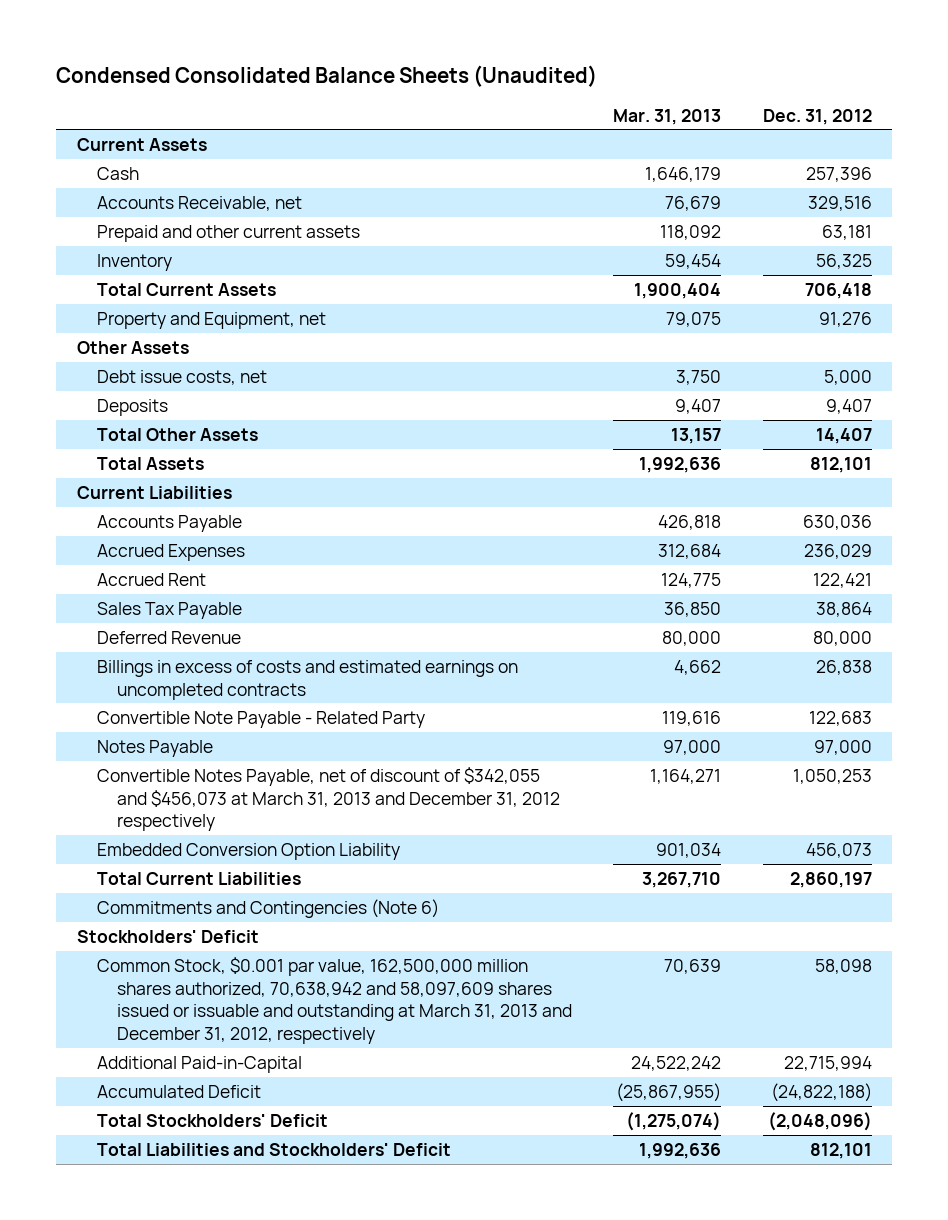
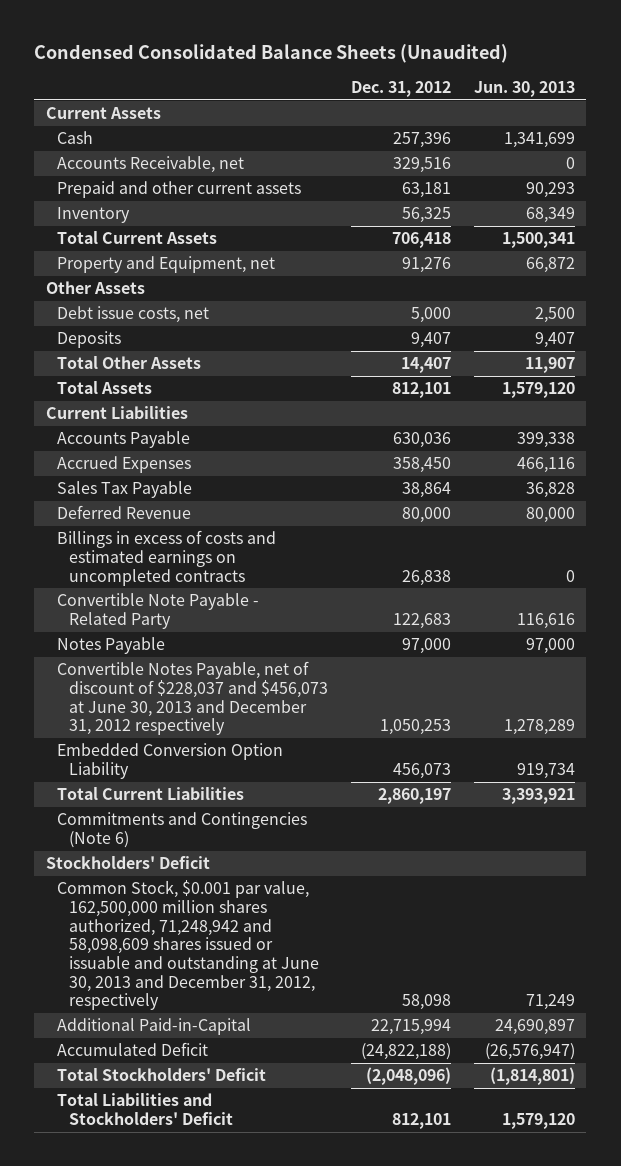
[613,108,722,125] Mar. 31, 2013 -> none
none -> [474,80,576,97] Jun. 30, 2013
[96,572,206,586] Accrued Rent -> none
[803,543,872,559] 236,029 -> [393,457,452,474] 358,450
[96,766,561,832] Convertible Notes Payable, net of discount of $342,055 and $456,073 at March 31, 2013 and December 31, 2012 respectively -> [57,661,329,736] Convertible Notes Payable, net of discount of $228,037 and $456,073 at June 30, 2013 and December 31, 2012 respectively
[96,956,573,1045] Common Stock, $0.001 par value, 162,500,000 million shares authorized, 70,638,942 and 58,097,609 shares issued or issuable and outstanding at March 31, 2013 and December 31, 2012, respectively -> [57,880,320,1011] Common Stock, $0.001 par value, 162,500,000 million shares authorized, 71,248,942 and 58,098,609 shares issued or issuable and outstanding at June 30, 2013 and December 31, 2012, respectively

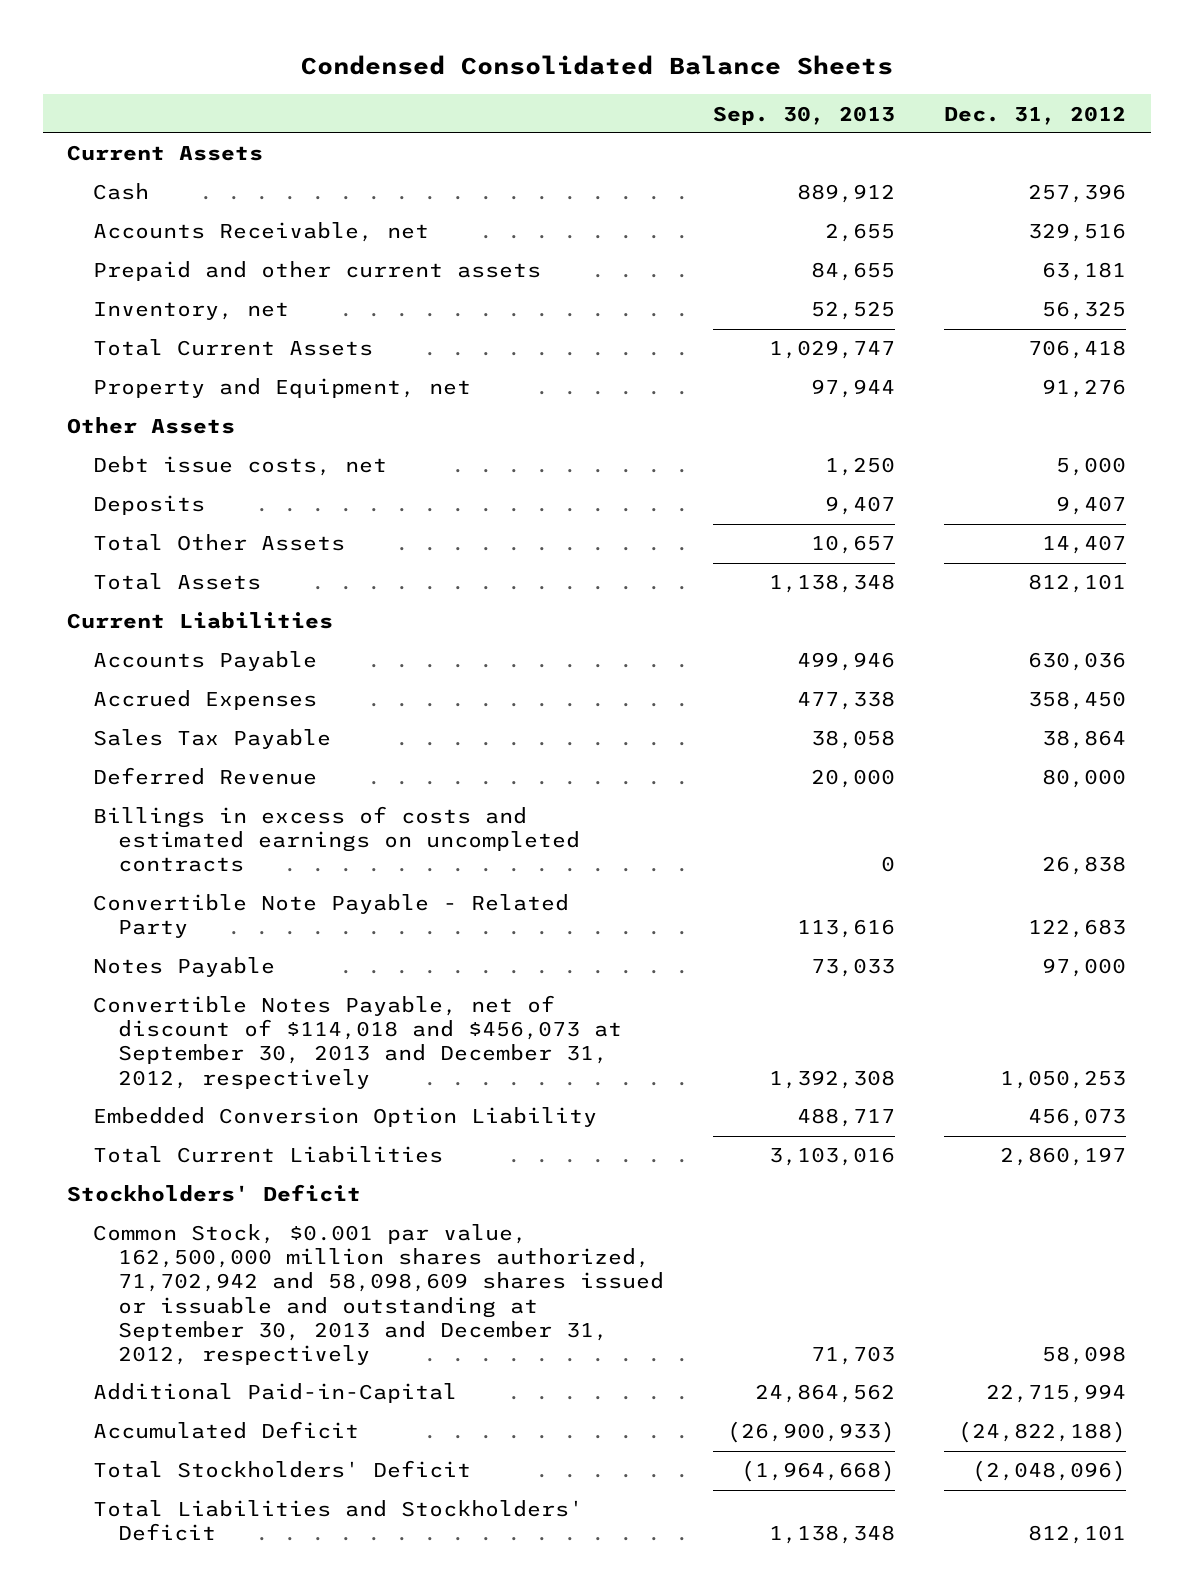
[34,43,509,63] Condensed Consolidated Balance Sheets (Unaudited) -> [300,55,893,76] Condensed Consolidated Balance Sheets
[474,80,576,97] Jun. 30, 2013 -> none
none -> [713,105,896,125] Sep. 30, 2013
[57,207,131,224] Inventory -> [92,302,289,321] Inventory, net
[57,661,329,736] Convertible Notes Payable, net of discount of $228,037 and $456,073 at June 30, 2013 and December 31, 2012 respectively -> [92,995,623,1089] Convertible Notes Payable, net of discount of $114,018 and $456,073 at September 30, 2013 and December 31, 2012, respectively
[57,812,308,849] Commitments and Contingencies (Note 6) -> none
[57,880,320,1011] Common Stock, $0.001 par value, 162,500,000 million shares authorized, 71,248,942 and 58,098,609 shares issued or issuable and outstanding at June 30, 2013 and December 31, 2012, respectively -> [92,1224,665,1365] Common Stock, $0.001 par value, 162,500,000 million shares authorized, 71,702,942 and 58,098,609 shares issued or issuable and outstanding at September 30, 2013 and December 31, 2012, respectively

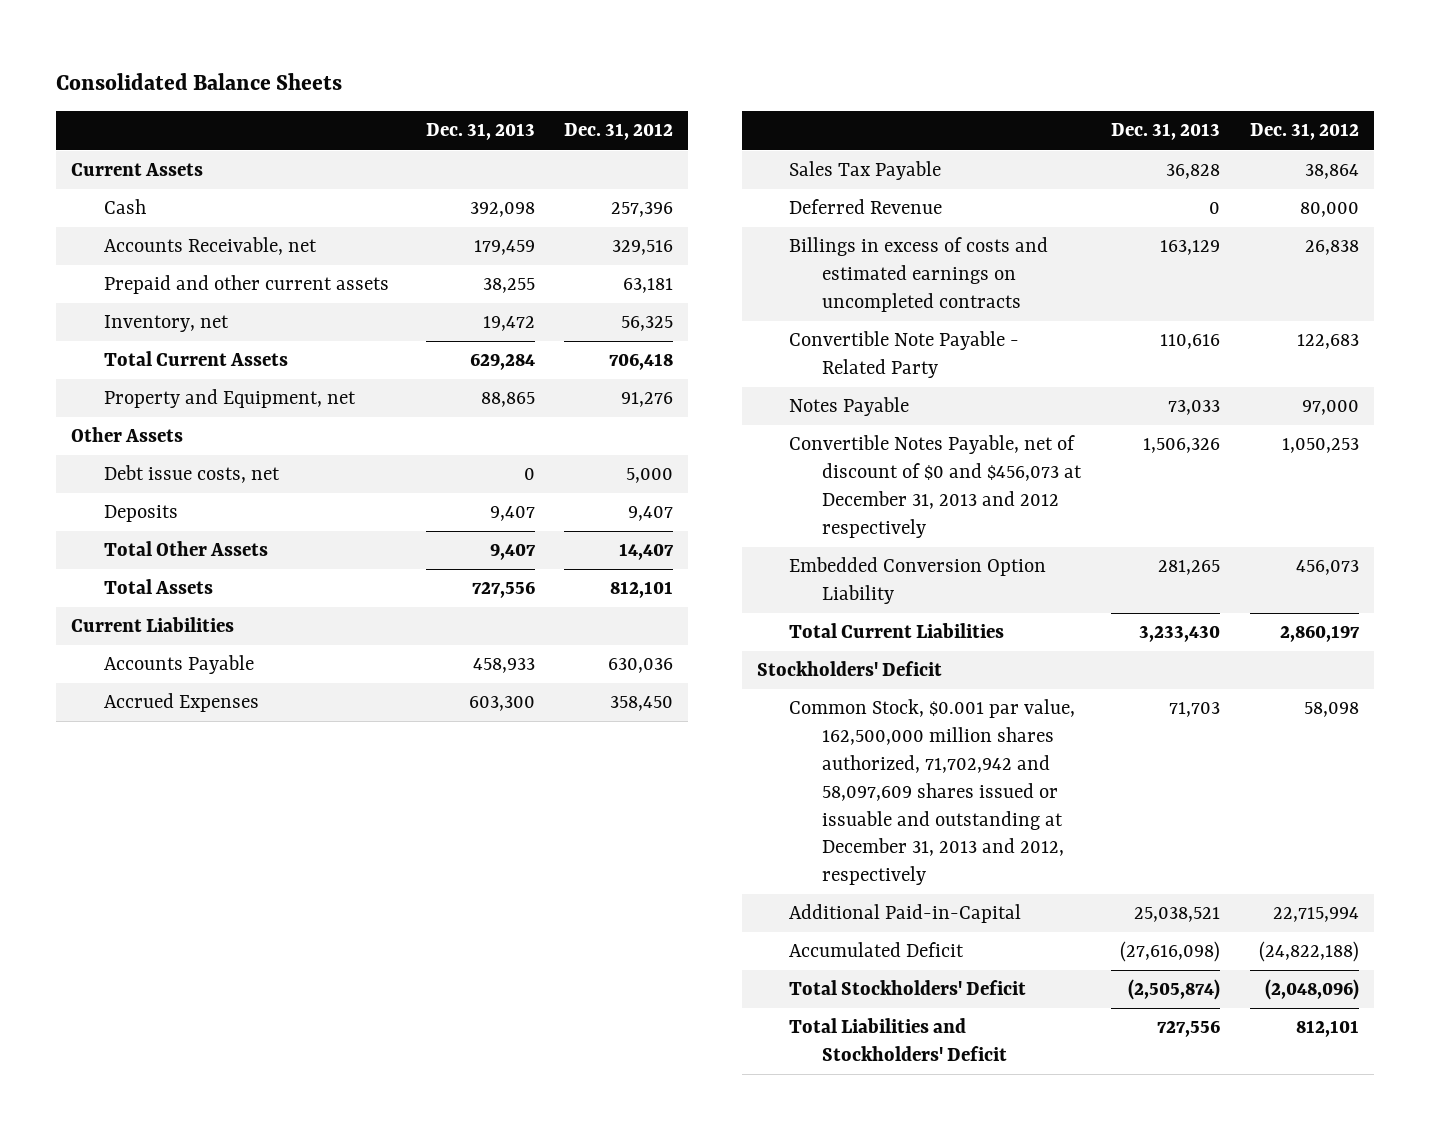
[300,55,893,76] Condensed Consolidated Balance Sheets -> [56,72,343,90] Consolidated Balance Sheets
[713,105,896,125] Sep. 30, 2013 -> none
none -> [425,123,535,141] Dec. 31, 2013
[92,995,623,1089] Convertible Notes Payable, net of discount of $114,018 and $456,073 at September 30, 2013 and December 31, 2012, respectively -> [789,435,1083,538] Convertible Notes Payable, net of discount of $0 and $456,073 at December 31, 2013 and 2012 respectively
[92,1224,665,1365] Common Stock, $0.001 par value, 162,500,000 million shares authorized, 71,702,942 and 58,098,609 shares issued or issuable and outstanding at September 30, 2013 and December 31, 2012, respectively -> [789,699,1076,886] Common Stock, $0.001 par value, 162,500,000 million shares authorized, 71,702,942 and 58,097,609 shares issued or issuable and outstanding at December 31, 2013 and 2012, respectively

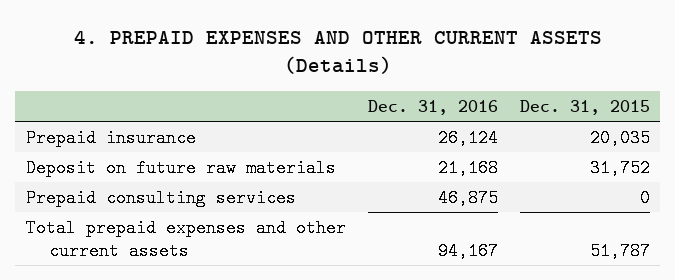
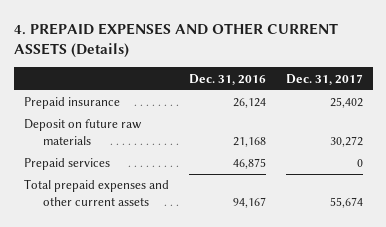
[519,99,650,115] Dec. 31, 2015 -> none
none -> [285,73,363,85] Dec. 31, 2017
[25,188,296,207] Prepaid consulting services -> [23,158,110,171] Prepaid services

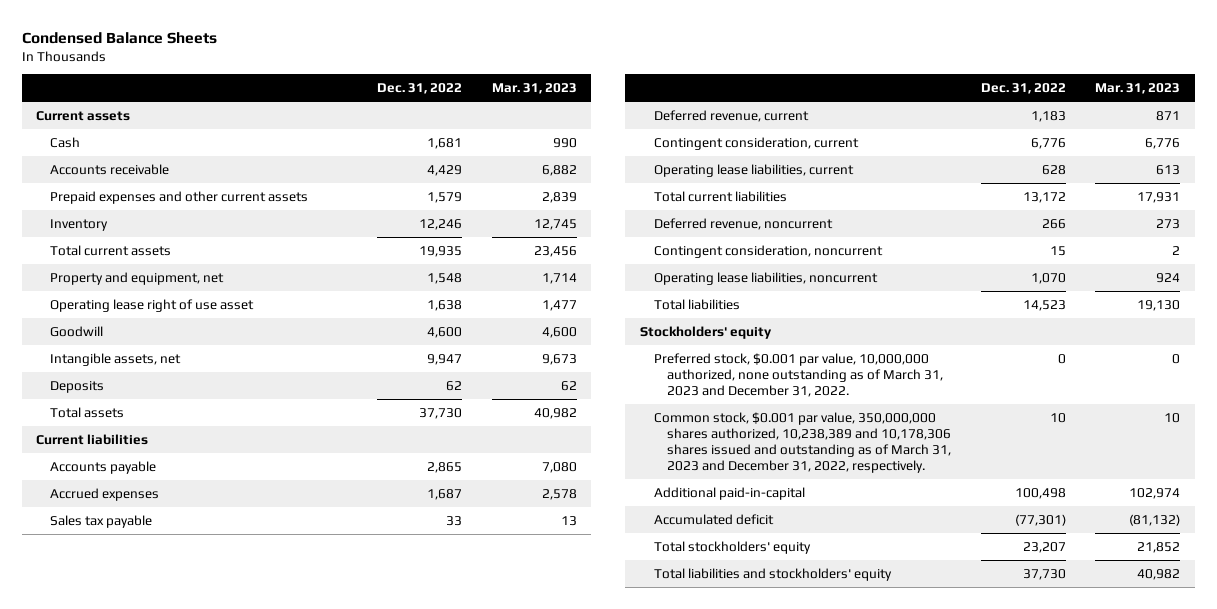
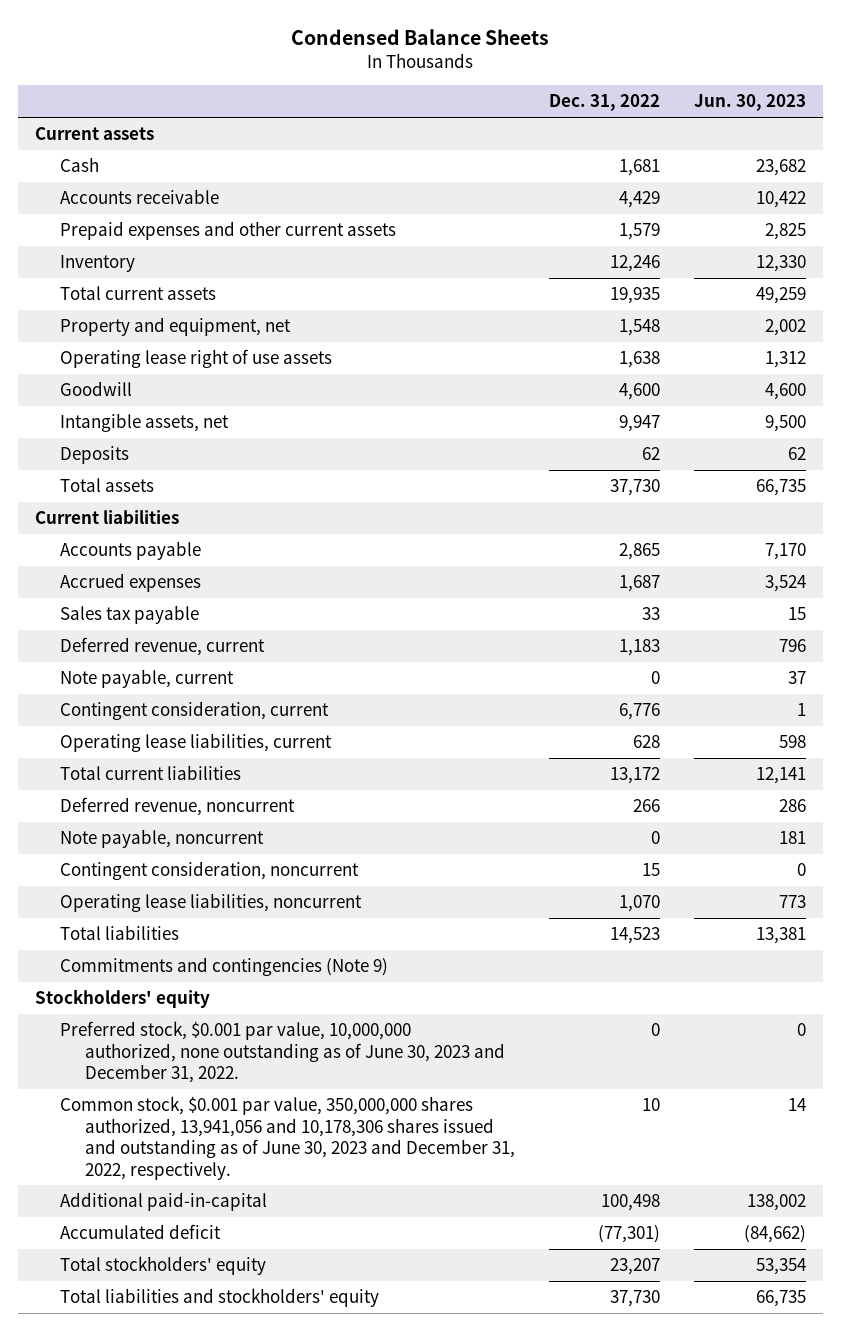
[491,83,577,95] Mar. 31, 2023 -> none
none -> [693,94,806,112] Jun. 30, 2023
[49,298,254,312] Operating lease right of use asset -> [59,349,332,369] Operating lease right of use assets
none -> [59,669,234,689] Note payable, current
none -> [59,829,264,849] Note payable, noncurrent
none -> [59,957,388,977] Commitments and contingencies (Note 9)
[653,352,943,398] Preferred stock, $0.001 par value, 10,000,000 authorized, none outstanding as of March 31, 2023 and December 31, 2022. -> [59,1021,505,1084] Preferred stock, $0.001 par value, 10,000,000 authorized, none outstanding as of June 30, 2023 and December 31, 2022.
[653,411,951,474] Common stock, $0.001 par value, 350,000,000 shares authorized, 10,238,389 and 10,178,306 shares issued and outstanding as of March 31, 2023 and December 31, 2022, respectively. -> [59,1096,515,1180] Common stock, $0.001 par value, 350,000,000 shares authorized, 13,941,056 and 10,178,306 shares issued and outstanding as of June 30, 2023 and December 31, 2022, respectively.

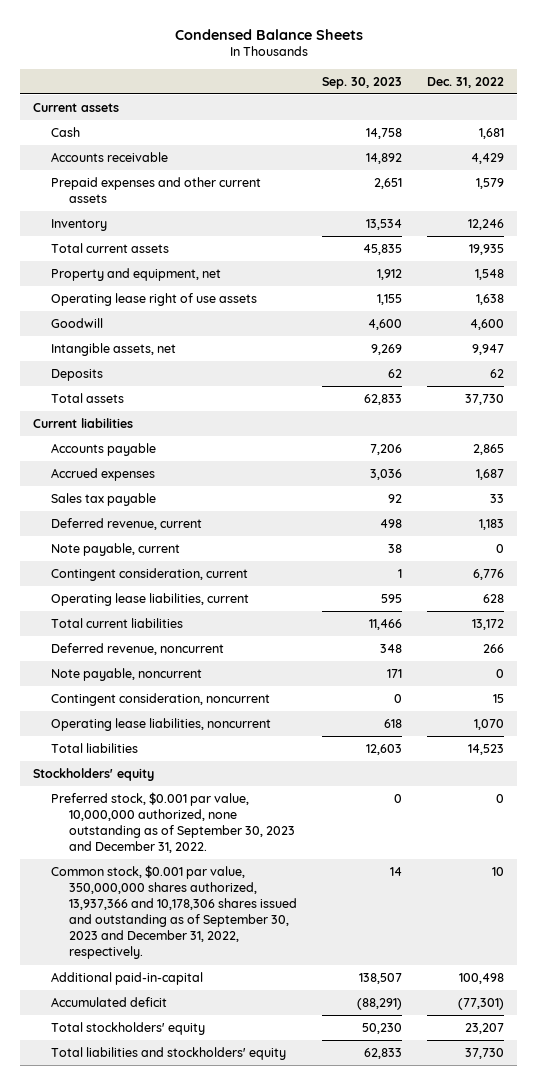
[693,94,806,112] Jun. 30, 2023 -> none
none -> [321,76,402,89] Sep. 30, 2023
[59,957,388,977] Commitments and contingencies (Note 9) -> none
[59,1021,505,1084] Preferred stock, $0.001 par value, 10,000,000 authorized, none outstanding as of June 30, 2023 and December 31, 2022. -> [50,791,295,854] Preferred stock, $0.001 par value, 10,000,000 authorized, none outstanding as of September 30, 2023 and December 31, 2022.
[59,1096,515,1180] Common stock, $0.001 par value, 350,000,000 shares authorized, 13,941,056 and 10,178,306 shares issued and outstanding as of June 30, 2023 and December 31, 2022, respectively. -> [50,864,297,960] Common stock, $0.001 par value, 350,000,000 shares authorized, 13,937,366 and 10,178,306 shares issued and outstanding as of September 30, 2023 and December 31, 2022, respectively.

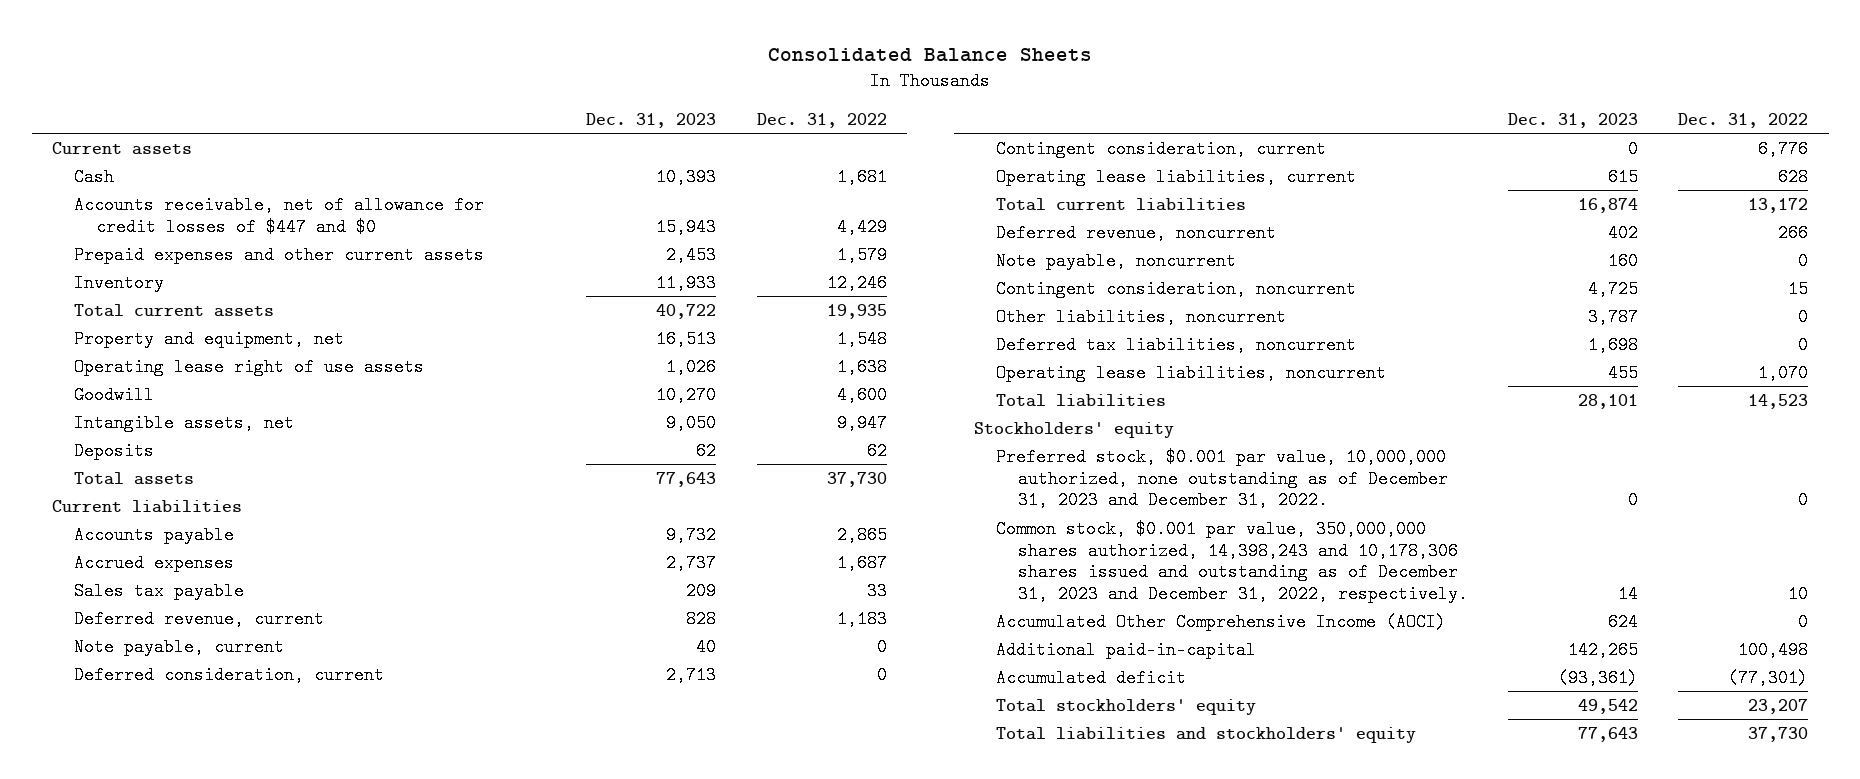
[174,28,363,40] Condensed Balance Sheets -> [768,48,1093,63] Consolidated Balance Sheets
[321,76,402,89] Sep. 30, 2023 -> none
none -> [586,112,717,128] Dec. 31, 2023
[50,151,168,162] Accounts receivable -> [73,195,484,236] Accounts receivable, net of allowance for credit losses of $447 and $0
none -> [73,665,384,684] Deferred consideration, current
none -> [995,307,1286,326] Other liabilities, noncurrent
none -> [995,335,1356,354] Deferred tax liabilities, noncurrent
[50,791,295,854] Preferred stock, $0.001 par value, 10,000,000 authorized, none outstanding as of September 30, 2023 and December 31, 2022. -> [995,447,1448,510] Preferred stock, $0.001 par value, 10,000,000 authorized, none outstanding as of December 31, 2023 and December 31, 2022.
[50,864,297,960] Common stock, $0.001 par value, 350,000,000 shares authorized, 13,937,366 and 10,178,306 shares issued and outstanding as of September 30, 2023 and December 31, 2022, respectively. -> [995,519,1468,604] Common stock, $0.001 par value, 350,000,000 shares authorized, 14,398,243 and 10,178,306 shares issued and outstanding as of December 31, 2023 and December 31, 2022, respectively.
none -> [995,612,1446,631] Accumulated Other Comprehensive Income (AOCI)

